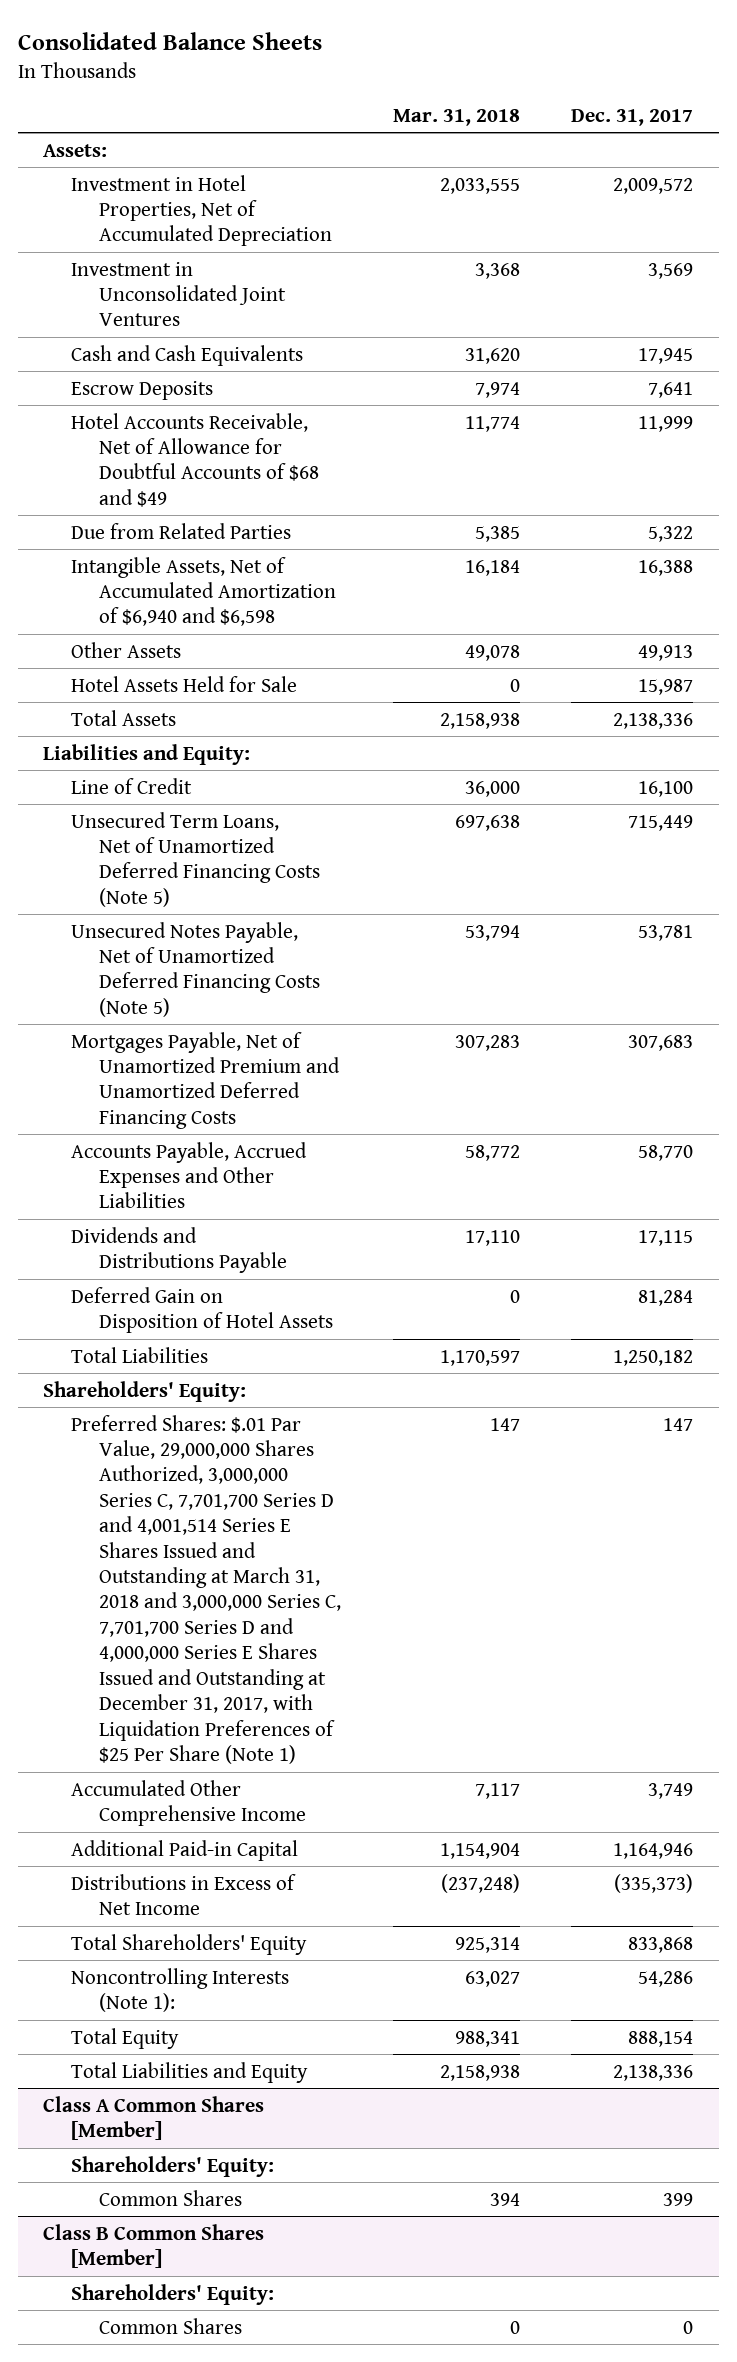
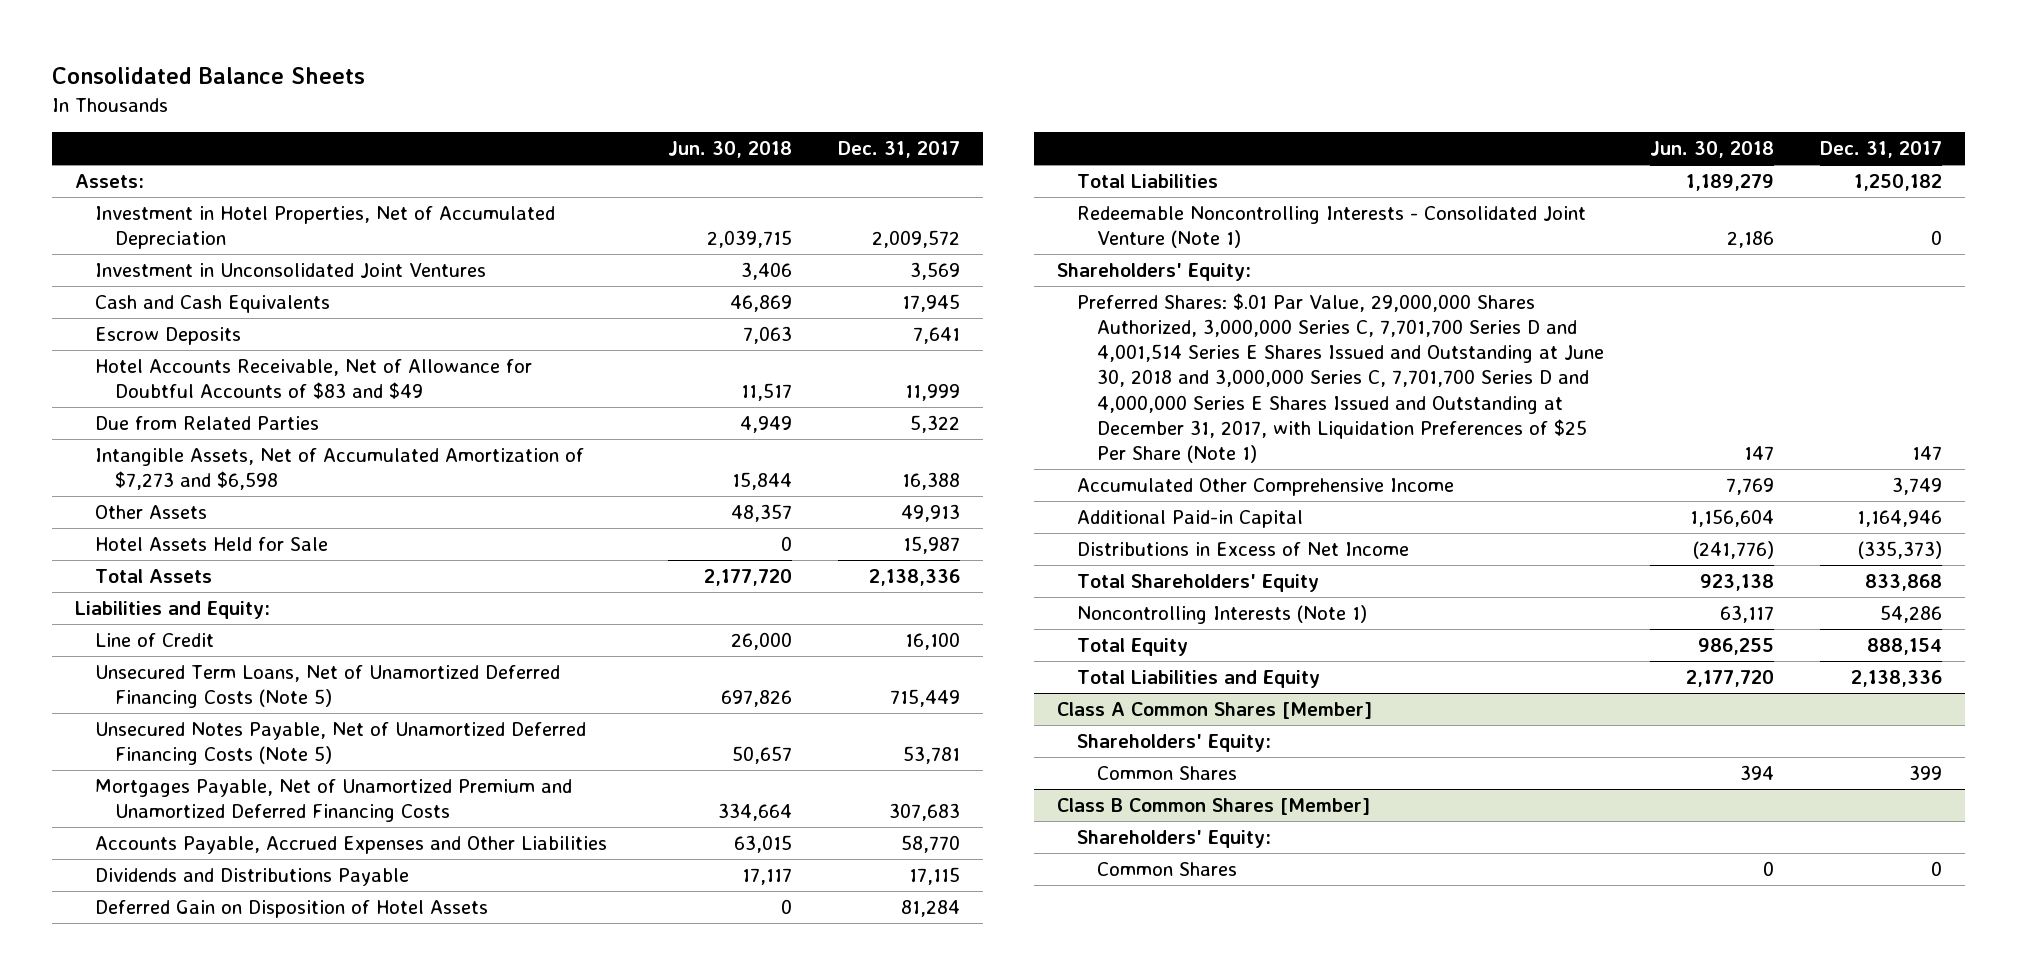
[392,108,520,126] Mar. 31, 2018 -> none
none -> [668,141,793,159] Jun. 30, 2018
[71,412,320,507] Hotel Accounts Receivable, Net of Allowance for Doubtful Accounts of $68 and $49 -> [95,358,533,400] Hotel Accounts Receivable, Net of Allowance for Doubtful Accounts of $83 and $49
[71,556,337,627] Intangible Assets, Net of Accumulated Amortization of $6,940 and $6,598 -> [95,447,585,491] Intangible Assets, Net of Accumulated Amortization of $7,273 and $6,598
none -> [1077,205,1587,249] Redeemable Noncontrolling Interests - Consolidated Joint Venture (Note 1)
[71,1414,342,1764] Preferred Shares: $.01 Par Value, 29,000,000 Shares Authorized, 3,000,000 Series C, 7,701,700 Series D and 4,001,514 Series E Shares Issued and Outstanding at March 31, 2018 and 3,000,000 Series C, 7,701,700 Series D and 4,000,000 Series E Shares Issued and Outstanding at December 31, 2017, with Liquidation Preferences of $25 Per Share (Note 1) -> [1077,292,1605,463] Preferred Shares: $.01 Par Value, 29,000,000 Shares Authorized, 3,000,000 Series C, 7,701,700 Series D and 4,001,514 Series E Shares Issued and Outstanding at June 30, 2018 and 3,000,000 Series C, 7,701,700 Series D and 4,000,000 Series E Shares Issued and Outstanding at December 31, 2017, with Liquidation Preferences of $25 Per Share (Note 1)
[71,1967,290,2012] Noncontrolling Interests (Note 1): -> [1077,604,1368,624] Noncontrolling Interests (Note 1)

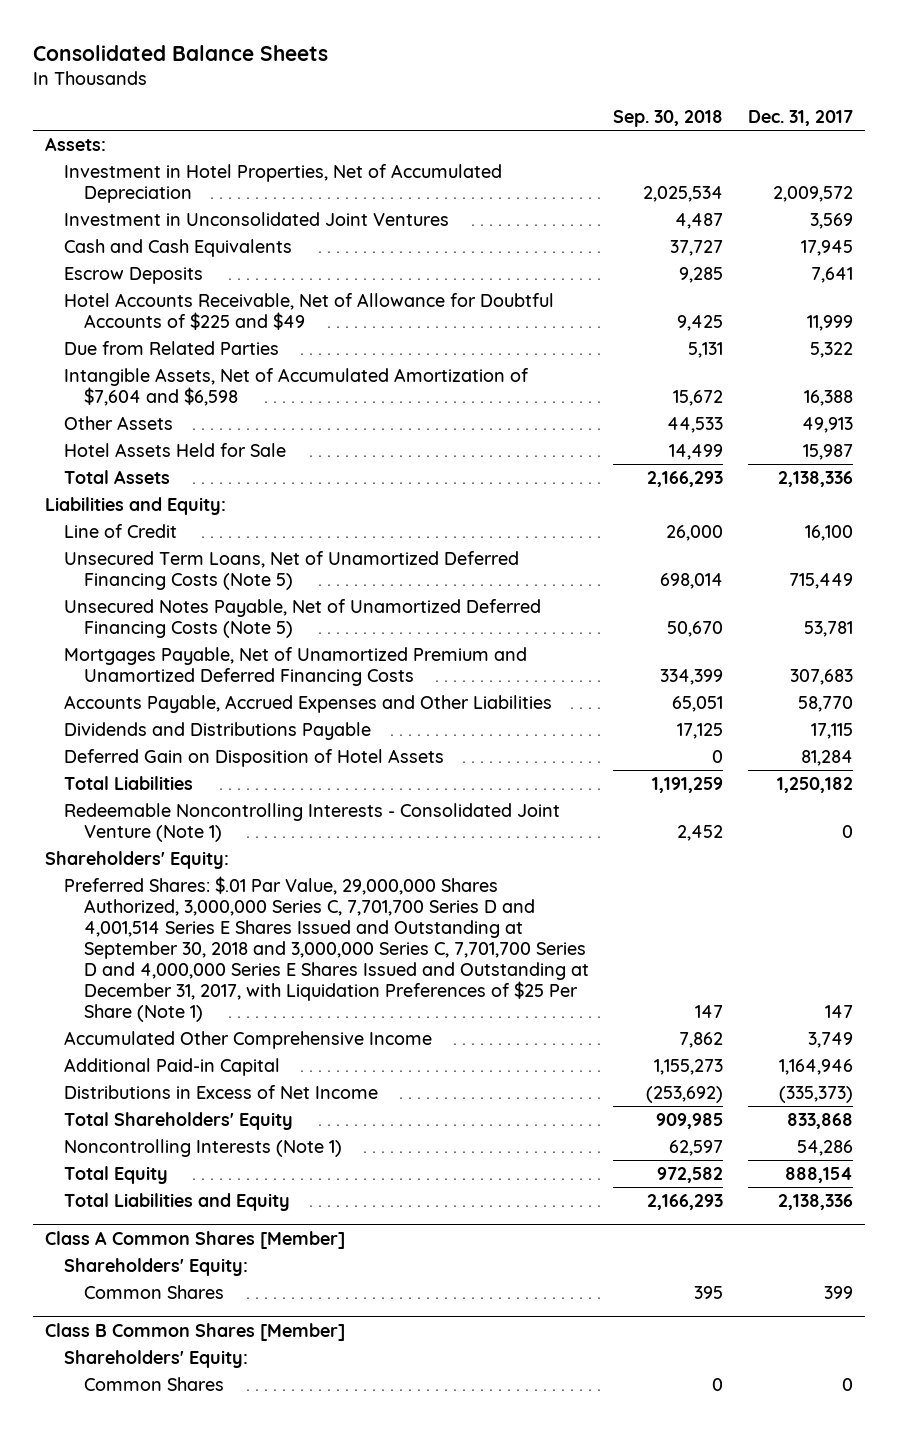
[668,141,793,159] Jun. 30, 2018 -> none
none -> [613,110,724,128] Sep. 30, 2018
[95,358,533,400] Hotel Accounts Receivable, Net of Allowance for Doubtful Accounts of $83 and $49 -> [64,293,555,330] Hotel Accounts Receivable, Net of Allowance for Doubtful Accounts of $225 and $49
[95,447,585,491] Intangible Assets, Net of Accumulated Amortization of $7,273 and $6,598 -> [64,368,530,406] Intangible Assets, Net of Accumulated Amortization of $7,604 and $6,598
[1077,292,1605,463] Preferred Shares: $.01 Par Value, 29,000,000 Shares Authorized, 3,000,000 Series C, 7,701,700 Series D and 4,001,514 Series E Shares Issued and Outstanding at June 30, 2018 and 3,000,000 Series C, 7,701,700 Series D and 4,000,000 Series E Shares Issued and Outstanding at December 31, 2017, with Liquidation Preferences of $25 Per Share (Note 1) -> [64,876,590,1022] Preferred Shares: $.01 Par Value, 29,000,000 Shares Authorized, 3,000,000 Series C, 7,701,700 Series D and 4,001,514 Series E Shares Issued and Outstanding at September 30, 2018 and 3,000,000 Series C, 7,701,700 Series D and 4,000,000 Series E Shares Issued and Outstanding at December 31, 2017, with Liquidation Preferences of $25 Per Share (Note 1)

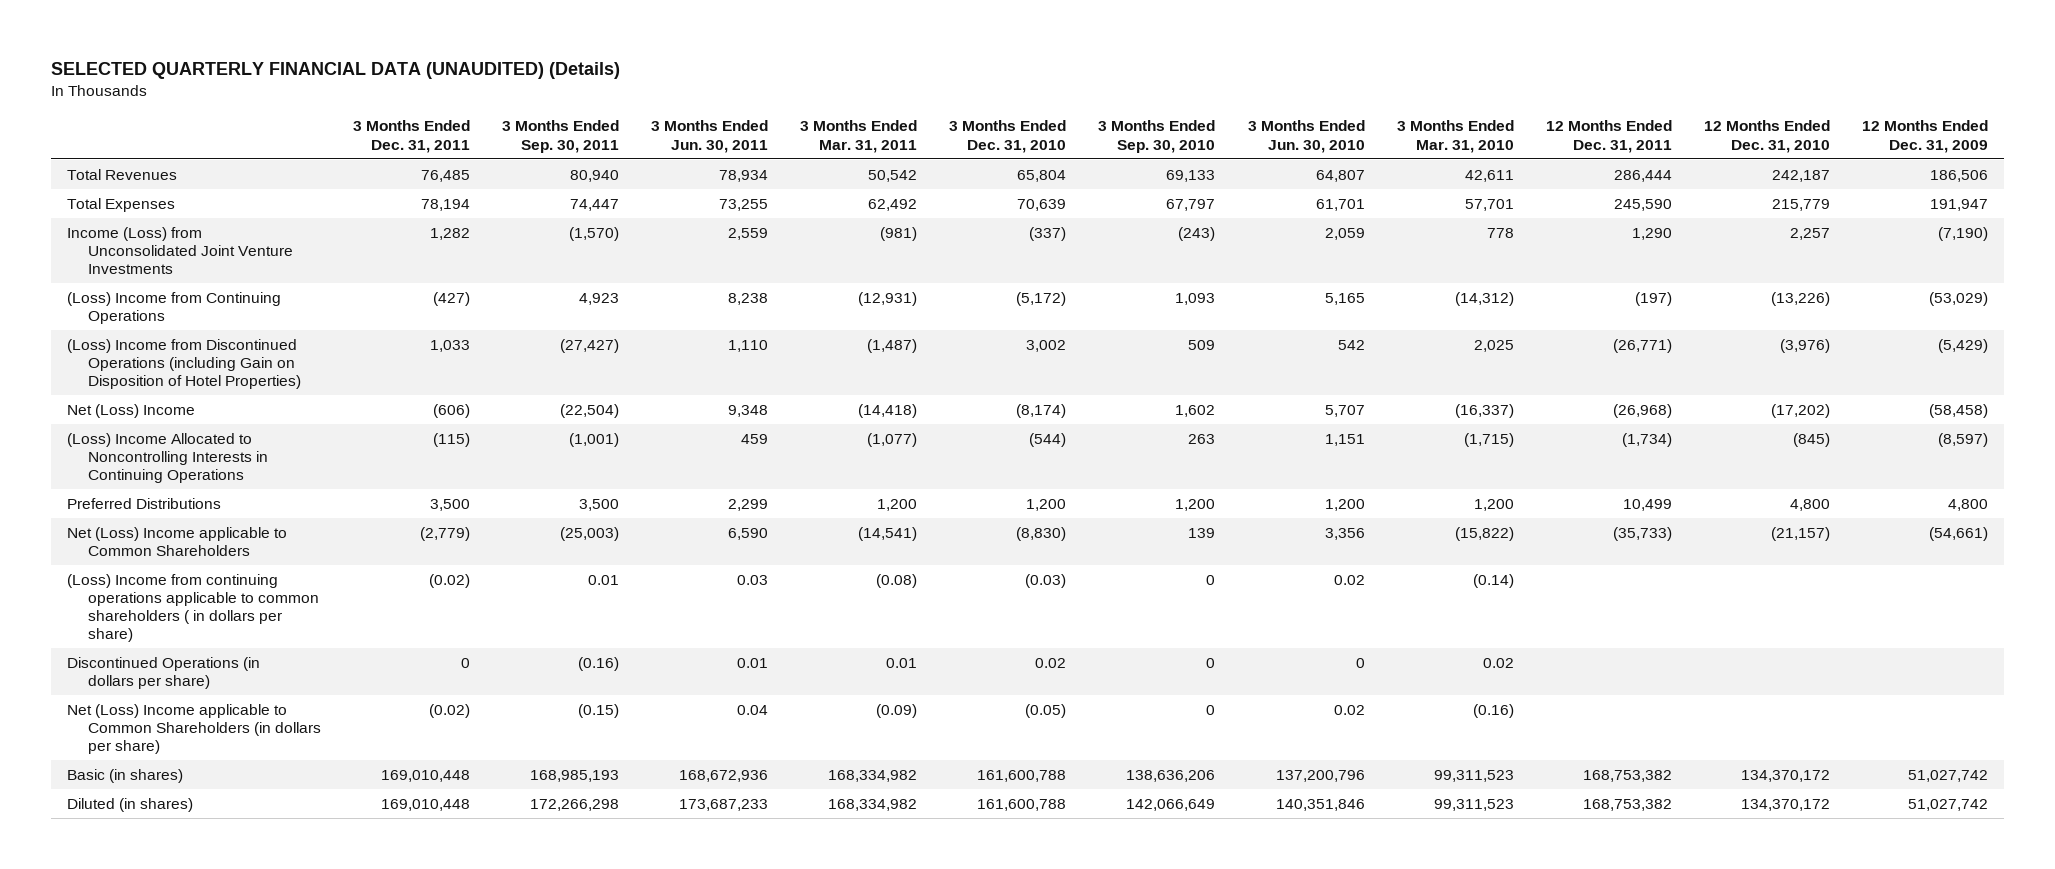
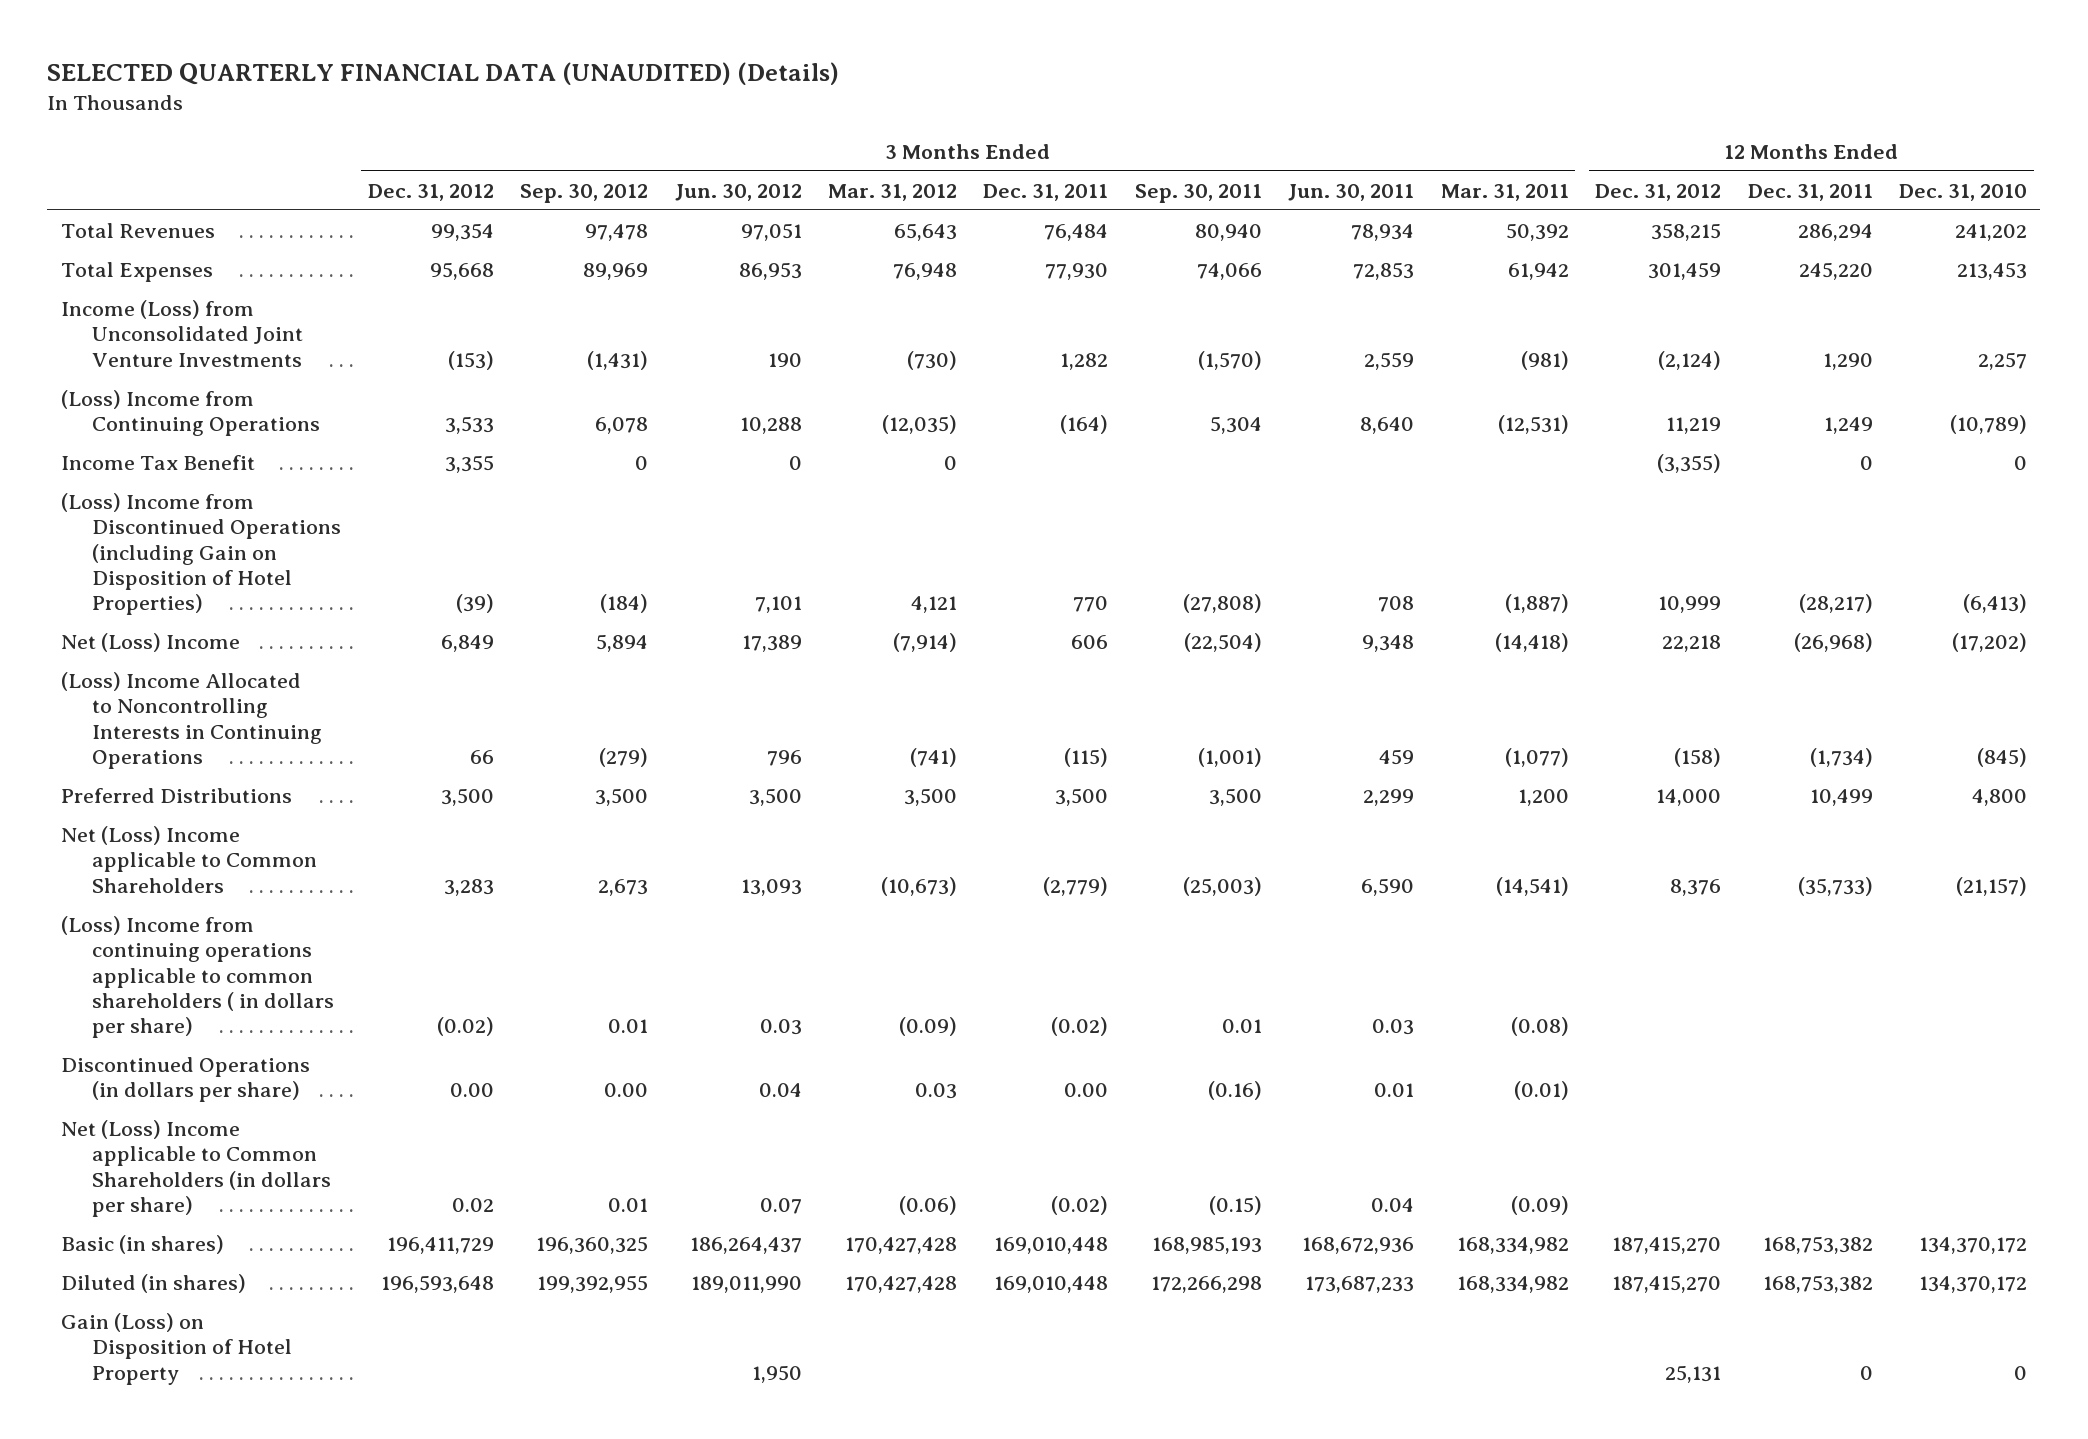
[949,120,1067,153] 3 Months Ended Dec. 31, 2010 -> none
[1098,120,1216,153] 3 Months Ended Sep. 30, 2010 -> none
[1247,120,1365,153] 3 Months Ended Jun. 30, 2010 -> none
[1396,120,1514,153] 3 Months Ended Mar. 31, 2010 -> none
[1862,120,1989,153] 12 Months Ended Dec. 31, 2009 -> none
none -> [367,183,494,201] Dec. 31, 2012
none -> [520,183,649,203] Sep. 30, 2012
none -> [674,183,802,201] Jun. 30, 2012
none -> [827,183,957,201] Mar. 31, 2012
none -> [1595,183,1722,201] Dec. 31, 2012
[420,169,470,182] 76,485 -> [1044,224,1109,242] 76,484
[868,169,918,182] 50,542 -> [1505,223,1569,242] 50,392
[1613,169,1672,182] 286,444 -> [1797,224,1873,242] 286,294
[1771,169,1830,182] 242,187 -> [1955,224,2028,242] 241,202
[420,198,470,211] 78,194 -> [1045,263,1109,281] 77,930
[569,198,619,211] 74,447 -> [1196,263,1262,281] 74,066
[719,198,769,211] 73,255 -> [1353,262,1415,281] 72,853
[868,198,918,211] 62,492 -> [1507,263,1569,281] 61,942
[1613,198,1672,211] 245,590 -> [1798,262,1873,281] 245,220
[1771,198,1830,211] 215,779 -> [1957,262,2028,281] 213,453
[432,291,470,306] (427) -> [1060,415,1109,435] (164)
[578,292,619,305] 4,923 -> [1209,416,1262,435] 5,304
[728,292,769,305] 8,238 -> [1360,417,1415,435] 8,640
[858,291,918,306] (12,931) -> [1497,415,1569,435] (12,531)
[1634,291,1672,306] (197) -> [1823,417,1873,435] 1,249
[1770,291,1830,306] (13,226) -> [1950,415,2028,435] (10,789)
none -> [60,455,255,471] Income Tax Benefit
[429,339,470,352] 1,033 -> [1073,596,1109,613] 770
[559,338,619,353] (27,427) -> [1182,594,1262,614] (27,808)
[728,339,769,352] 1,110 -> [1378,596,1415,613] 708
[867,338,918,353] (1,487) -> [1504,594,1569,614] (1,887)
[1612,338,1672,353] (26,771) -> [1798,594,1873,614] (28,217)
[1779,338,1830,353] (3,976) -> [1963,594,2028,614] (6,413)
[432,403,470,418] (606) -> [1071,635,1109,650] 606
[460,657,470,668] 0 -> [1064,1083,1109,1098] 0.00
[886,657,918,668] 0.01 -> [1513,1081,1569,1101] (0.01)
none -> [60,1313,293,1385] Gain (Loss) on Disposition of Hotel Property

